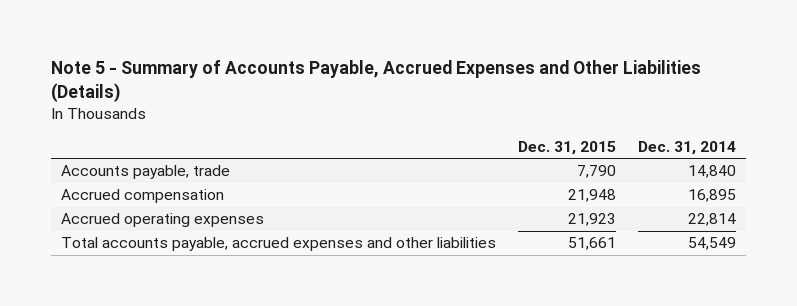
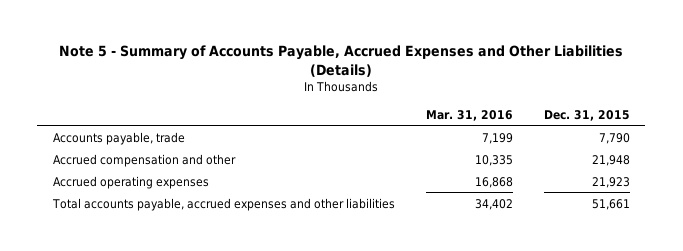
[637,140,736,155] Dec. 31, 2014 -> none
none -> [425,109,513,121] Mar. 31, 2016
[61,189,225,204] Accrued compensation -> [52,153,236,167] Accrued compensation and other

